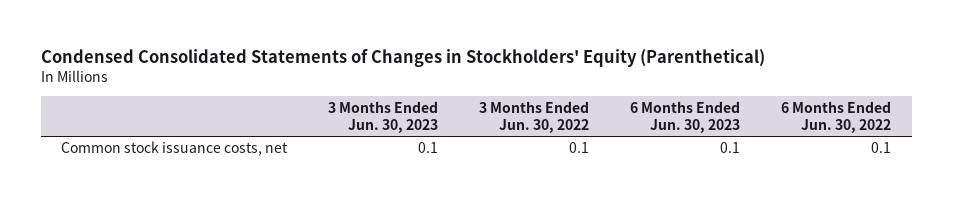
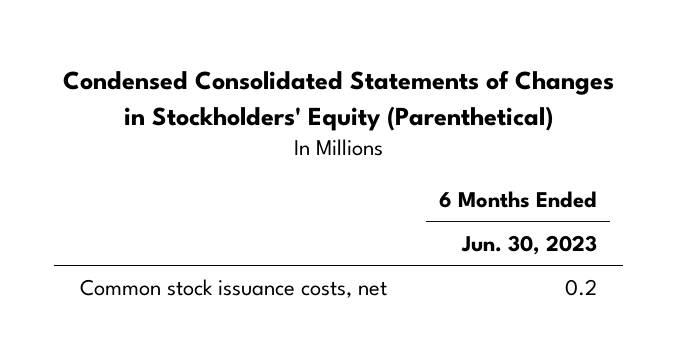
[328,100,439,133] 3 Months Ended Jun. 30, 2023 -> none
[479,100,590,133] 3 Months Ended Jun. 30, 2022 -> none
[781,100,892,133] 6 Months Ended Jun. 30, 2022 -> none
[720,142,741,154] 0.1 -> [564,279,597,297] 0.2

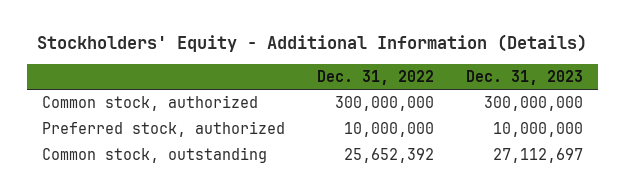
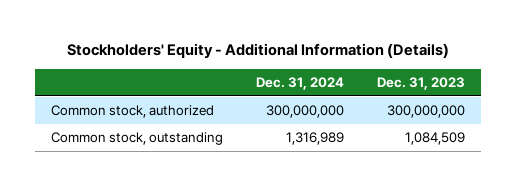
[316,69,434,85] Dec. 31, 2022 -> none
none -> [256,76,345,90] Dec. 31, 2024
[42,121,286,138] Preferred stock, authorized -> none
[492,148,583,164] 27,112,697 -> [404,132,465,146] 1,084,509

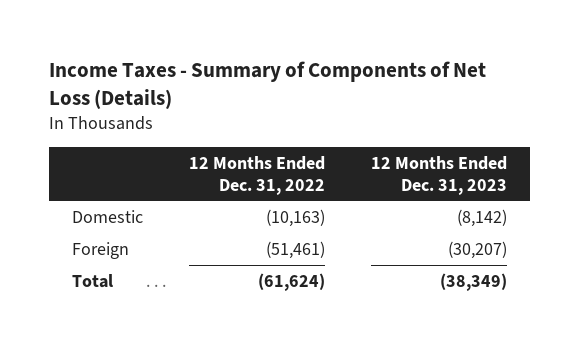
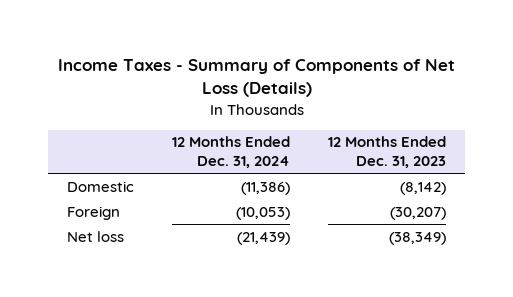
[188,156,325,195] 12 Months Ended Dec. 31, 2022 -> none
none -> [172,136,291,169] 12 Months Ended Dec. 31, 2024
[71,273,113,288] Total -> [66,230,124,242] Net loss

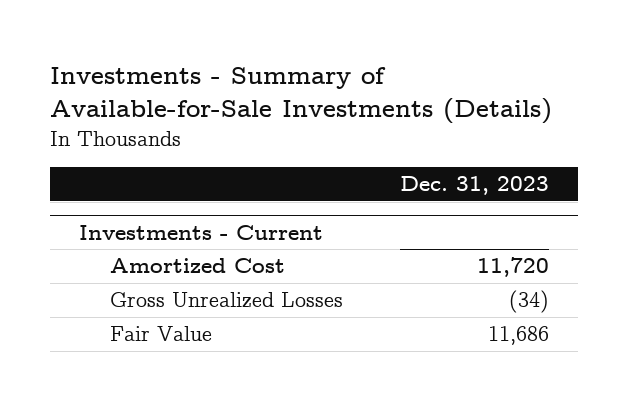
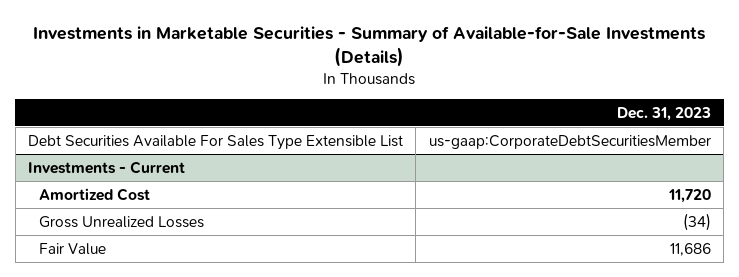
[50,66,553,124] Investments - Summary of Available-for-Sale Investments (Details) -> [33,26,706,67] Investments in Marketable Securities - Summary of Available-for-Sale Investments (Details)
none -> [28,134,404,150] Debt Securities Available For Sales Type Extensible List

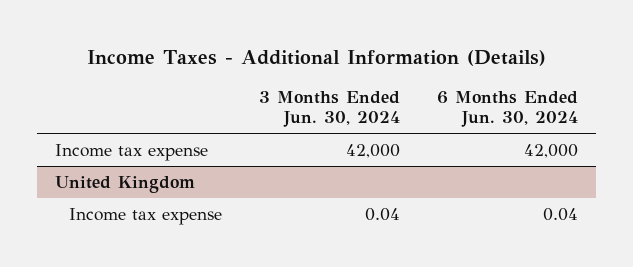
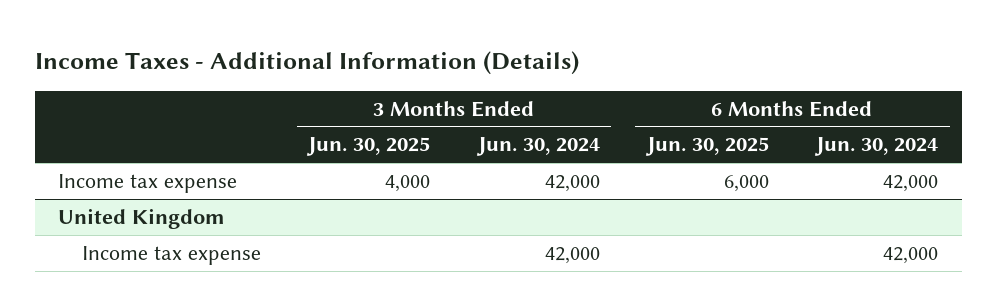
none -> [306,137,431,157] Jun. 30, 2025
none -> [644,137,769,157] Jun. 30, 2025
[364,207,400,221] 0.04 -> [544,246,600,264] 42,000
[542,207,578,221] 0.04 -> [882,246,938,264] 42,000

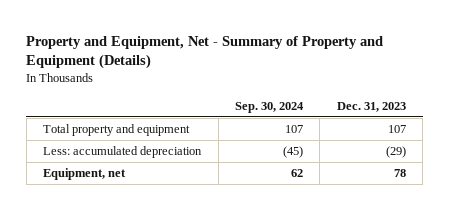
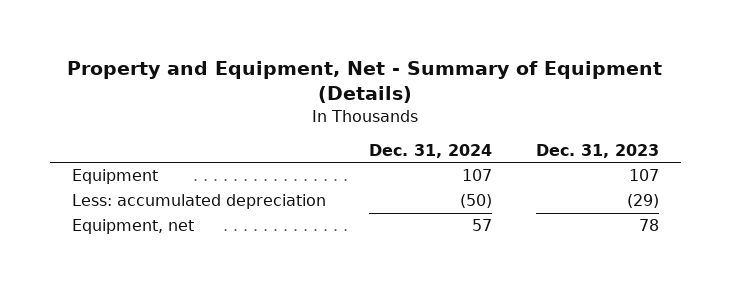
[26,35,384,70] Property and Equipment, Net - Summary of Property and Equipment (Details) -> [67,60,663,103] Property and Equipment, Net - Summary of Equipment (Details)
[235,101,305,113] Sep. 30, 2024 -> none
none -> [369,143,493,158] Dec. 31, 2024
[43,124,191,137] Total property and equipment -> [71,169,158,185] Equipment

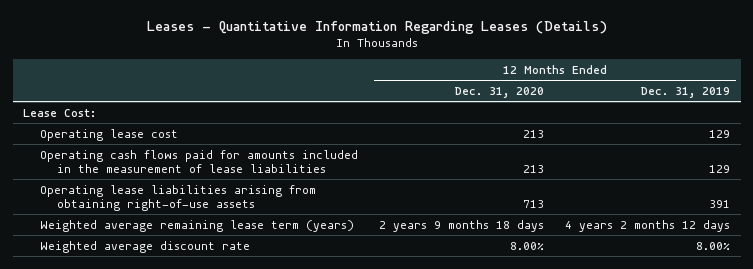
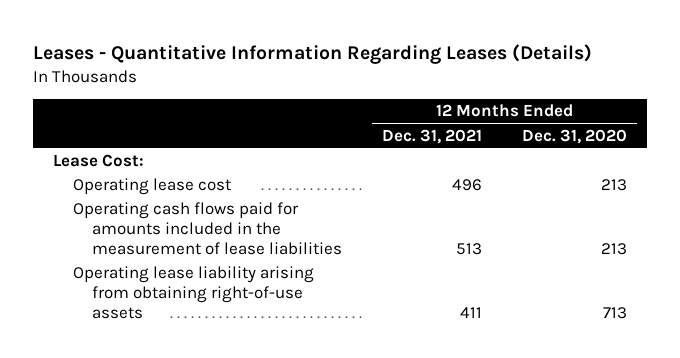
[641,86,731,98] Dec. 31, 2019 -> none
none -> [382,128,483,144] Dec. 31, 2021
[40,219,355,232] Weighted average remaining lease term (years) -> none
[40,240,251,253] Weighted average discount rate -> none
[40,184,317,211] Operating lease liabilities arising from obtaining right-of-use assets -> [72,266,314,320] Operating lease liability arising from obtaining right-of-use assets

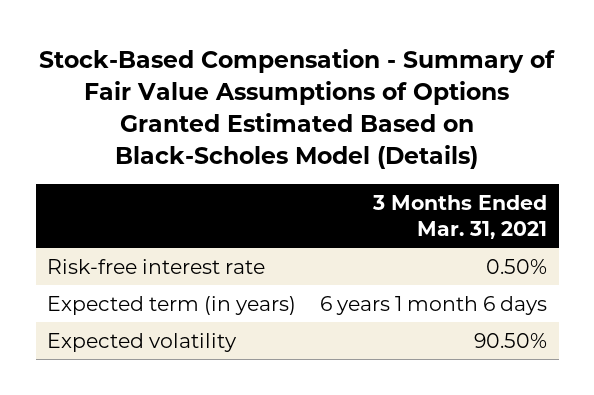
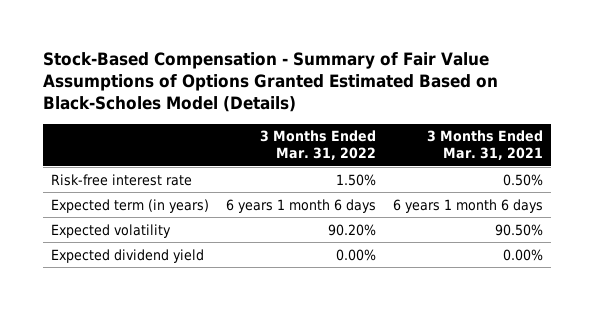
none -> [260,130,377,161] 3 Months Ended Mar. 31, 2022
none -> [51,248,205,263] Expected dividend yield

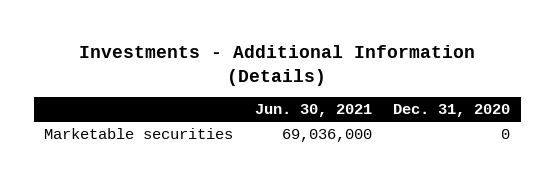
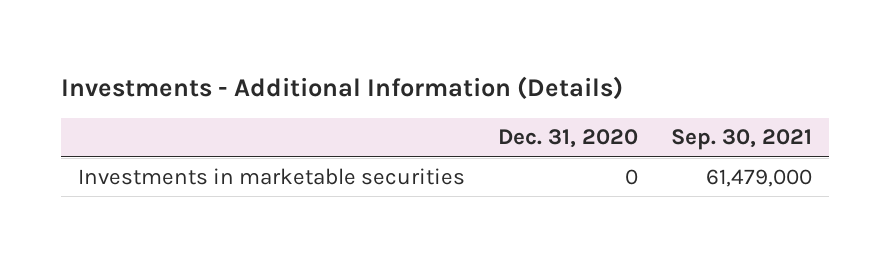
[254,104,372,118] Jun. 30, 2021 -> none
none -> [671,129,813,151] Sep. 30, 2021
[44,128,234,140] Marketable securities -> [78,168,466,186] Investments in marketable securities

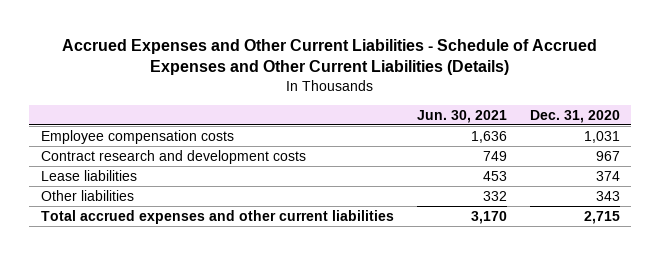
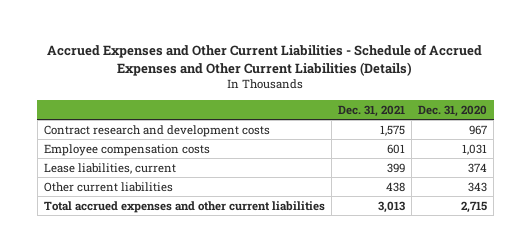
[416,109,507,123] Jun. 30, 2021 -> none
none -> [337,104,405,117] Dec. 31, 2021
[40,129,234,144] Employee compensation costs -> [43,143,210,156] Employee compensation costs
[40,169,137,181] Lease liabilities -> [43,162,176,174] Lease liabilities, current
[40,189,134,201] Other liabilities -> [43,181,173,192] Other current liabilities

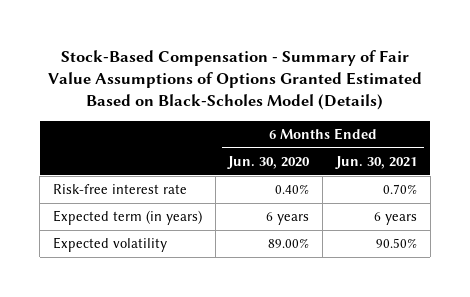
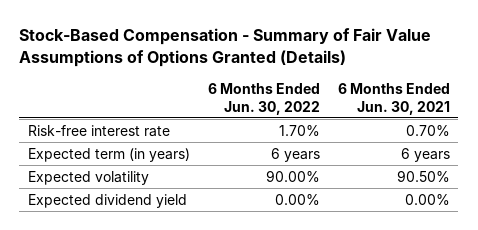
[47,49,422,111] Stock-Based Compensation - Summary of Fair Value Assumptions of Options Granted Estimated Based on Black-Scholes Model (Details) -> [19,28,432,68] Stock-Based Compensation - Summary of Fair Value Assumptions of Options Granted (Details)
[227,155,311,169] Jun. 30, 2020 -> none
none -> [207,83,320,115] 6 Months Ended Jun. 30, 2022
none -> [28,193,188,208] Expected dividend yield

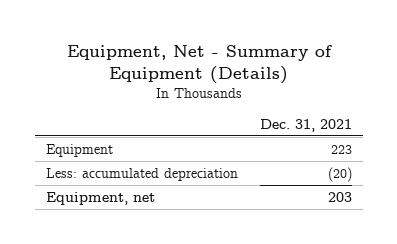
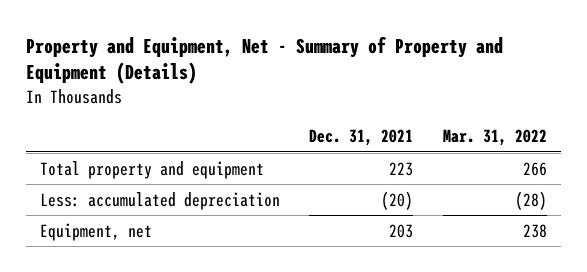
[66,44,332,84] Equipment, Net - Summary of Equipment (Details) -> [25,35,503,85] Property and Equipment, Net - Summary of Property and Equipment (Details)
none -> [442,129,547,147] Mar. 31, 2022
[45,143,113,157] Equipment -> [40,160,265,179] Total property and equipment

